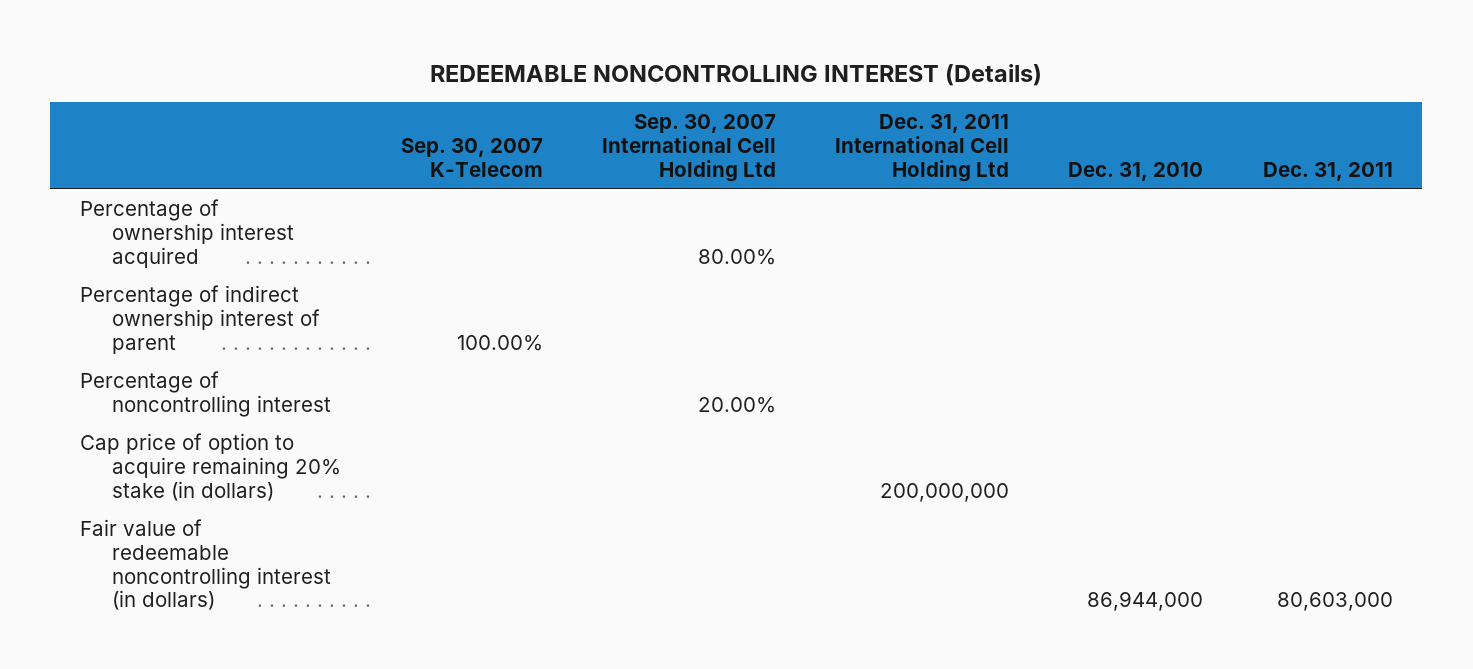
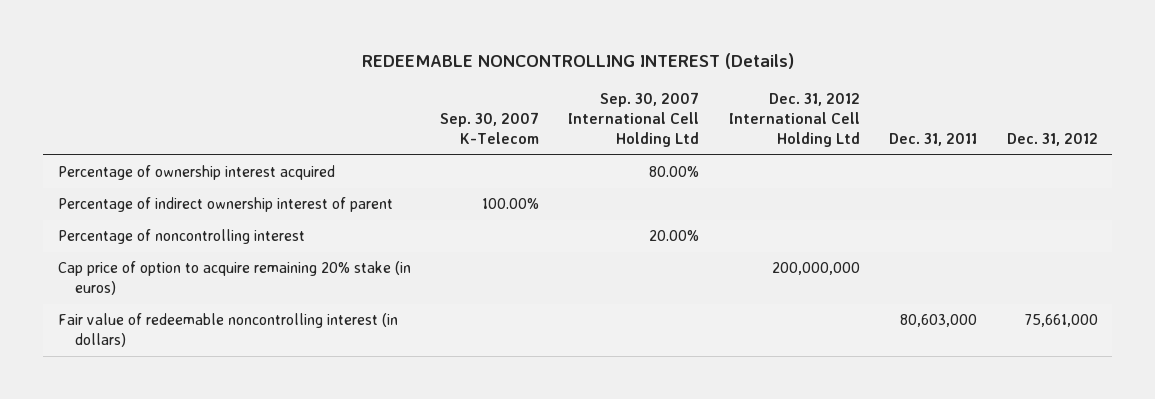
[835,113,1010,182] Dec. 31, 2011 International Cell Holding Ltd -> none
[1068,161,1204,181] Dec. 31, 2010 -> none
none -> [728,92,860,147] Dec. 31, 2012 International Cell Holding Ltd
none -> [1006,132,1098,146] Dec. 31, 2012
[79,432,342,501] Cap price of option to acquire remaining 20% stake (in dollars) -> [57,261,411,296] Cap price of option to acquire remaining 20% stake (in euros)

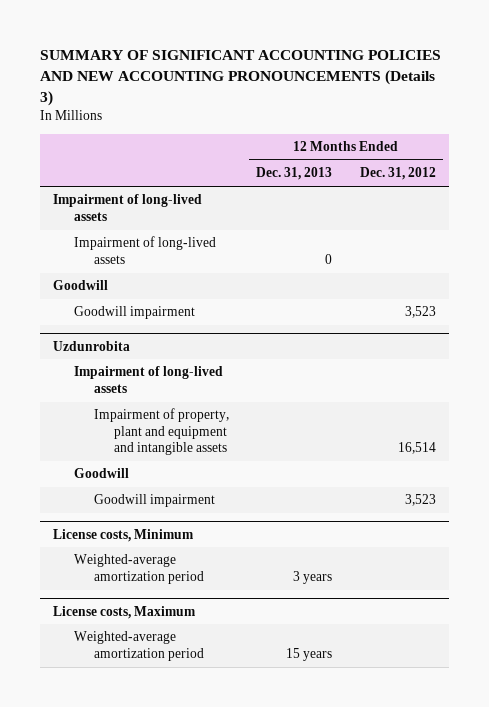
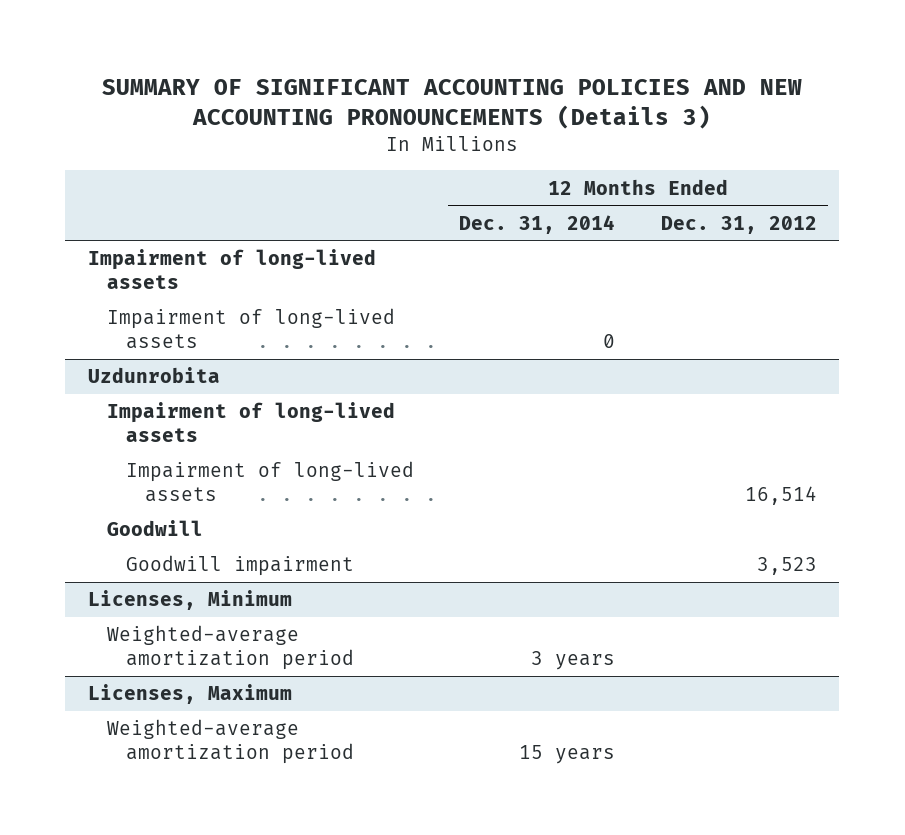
[256,167,333,181] Dec. 31, 2013 -> none
none -> [459,214,616,234] Dec. 31, 2014
[53,280,109,291] Goodwill -> none
[73,306,195,320] Goodwill impairment -> none
[93,408,229,456] Impairment of property, plant and equipment and intangible assets -> [125,461,414,502] Impairment of long-lived assets
[53,528,195,542] License costs, Minimum -> none
[73,554,204,584] Weighted-average amortization period -> none
[53,605,197,619] License costs, Maximum -> none
[73,631,204,661] Weighted-average amortization period -> none
none -> [88,590,293,611] Licenses, Minimum
none -> [106,625,354,670] Weighted-average amortization period
none -> [88,684,293,705] Licenses, Maximum
none -> [106,719,354,764] Weighted-average amortization period

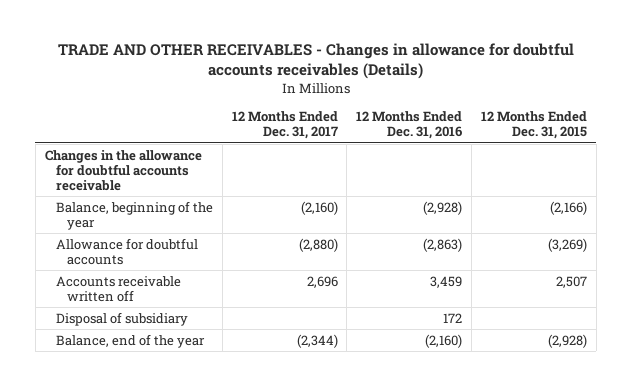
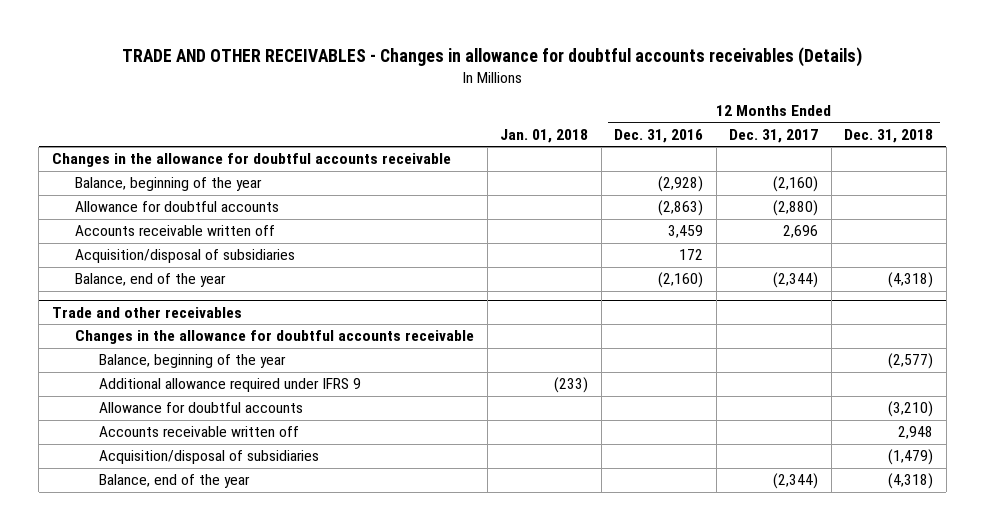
[481,111,588,140] 12 Months Ended Dec. 31, 2015 -> none
none -> [500,128,589,143] Jan. 01, 2018
none -> [844,128,934,143] Dec. 31, 2018
[55,311,188,326] Disposal of subsidiary -> [75,249,296,264] Acquisition/disposal of subsidiaries
none -> [51,306,242,318] Trade and other receivables
none -> [75,330,475,345] Changes in the allowance for doubtful accounts receivable
none -> [99,354,287,369] Balance, beginning of the year
none -> [99,378,362,393] Additional allowance required under IFRS 9
none -> [99,402,304,414] Allowance for doubtful accounts
none -> [99,426,300,438] Accounts receivable written off
none -> [99,450,320,465] Acquisition/disposal of subsidiaries
none -> [99,474,251,489] Balance, end of the year

